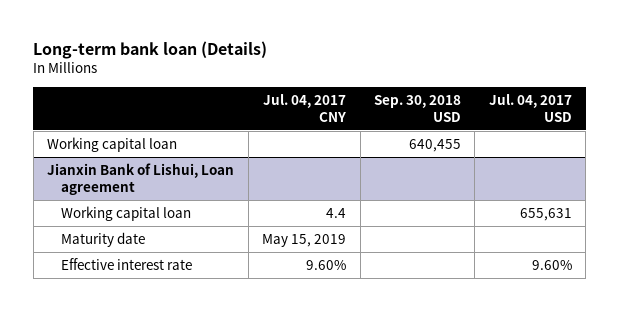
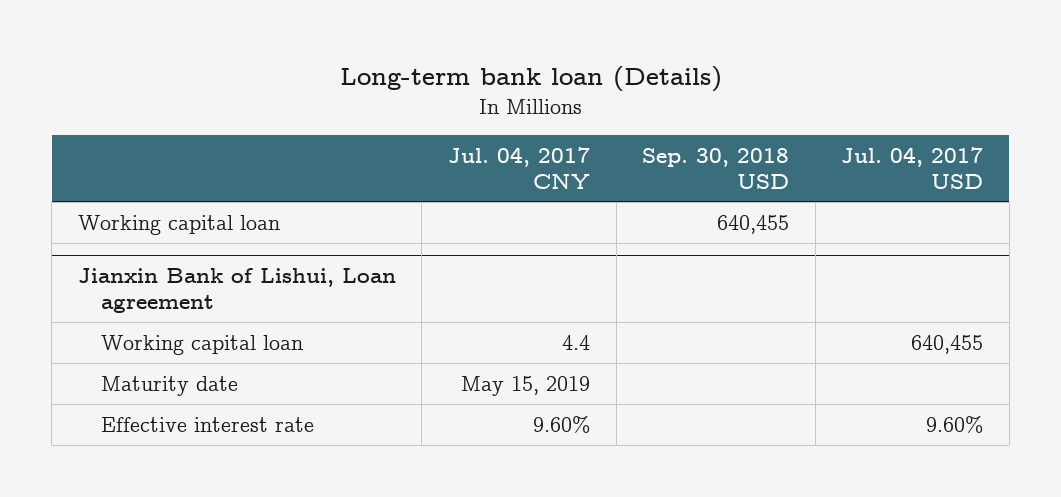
[519,207,572,221] 655,631 -> [911,334,984,354] 640,455

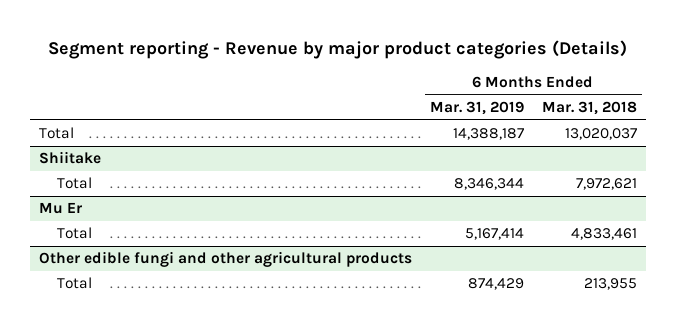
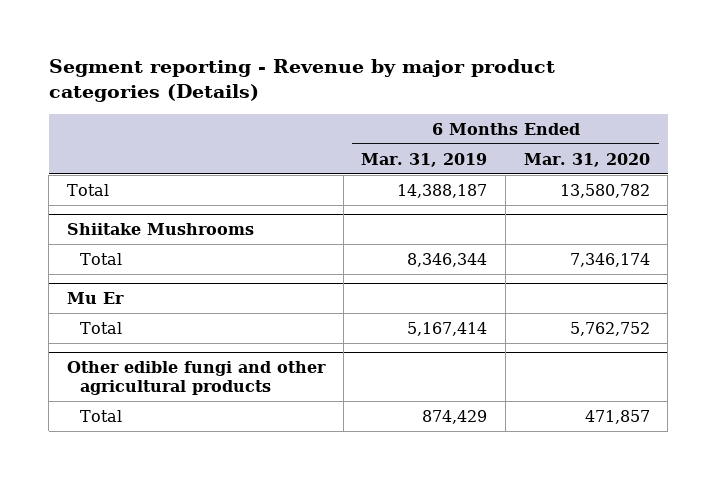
[542,100,638,115] Mar. 31, 2018 -> none
none -> [523,152,650,167] Mar. 31, 2020
[38,151,101,165] Shiitake -> [66,223,254,236] Shiitake Mushrooms

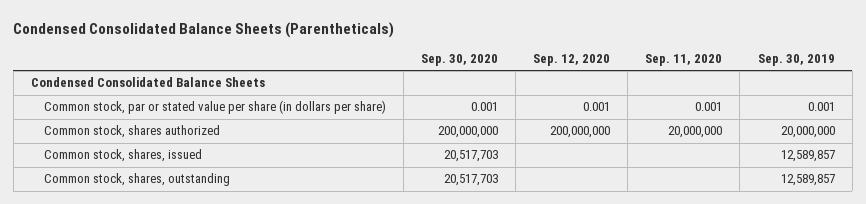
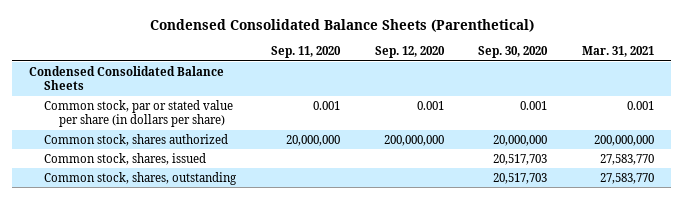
[13,21,395,38] Condensed Consolidated Balance Sheets (Parentheticals) -> [149,19,534,33] Condensed Consolidated Balance Sheets (Parenthetical)
[757,53,835,66] Sep. 30, 2019 -> none
none -> [581,46,654,58] Mar. 31, 2021
[437,126,498,139] 200,000,000 -> [493,134,548,146] 20,000,000

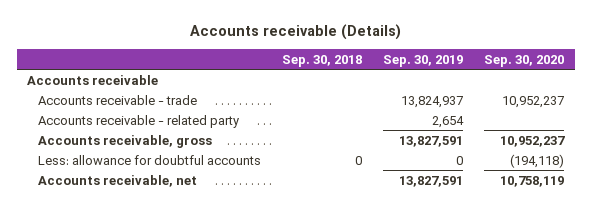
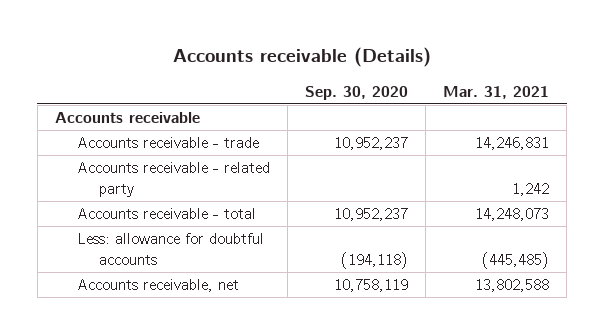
[282,54,363,67] Sep. 30, 2018 -> none
[383,54,464,67] Sep. 30, 2019 -> none
none -> [443,85,550,99] Mar. 31, 2021
[38,134,213,148] Accounts receivable, gross -> [76,208,256,220] Accounts receivable - total

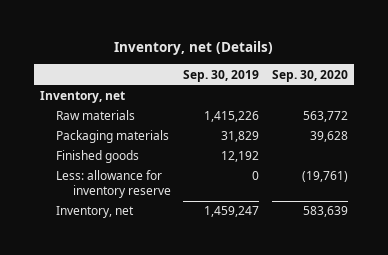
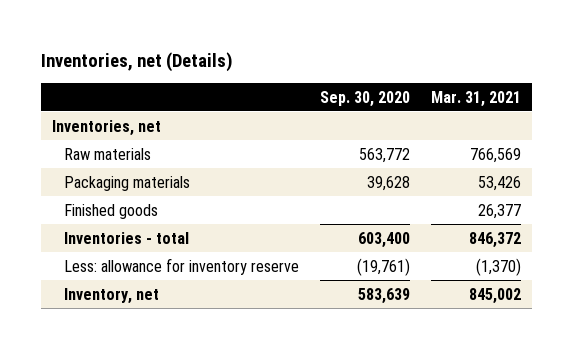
[114,41,274,56] Inventory, net (Details) -> [41,51,234,72] Inventories, net (Details)
[183,69,260,82] Sep. 30, 2019 -> none
none -> [431,90,522,107] Mar. 31, 2021
[40,91,126,104] Inventory, net -> [51,119,161,136] Inventories, net
none -> [64,231,190,244] Inventories - total

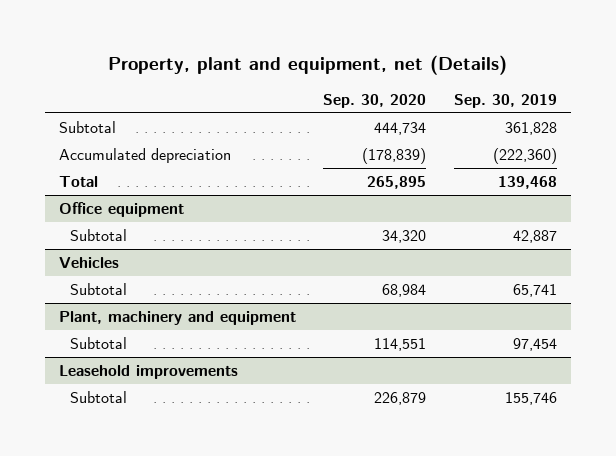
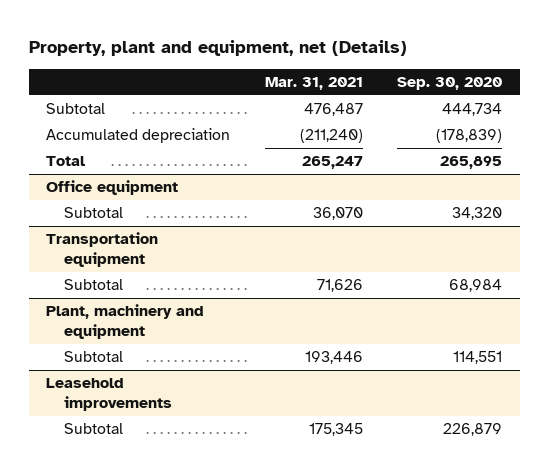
[454,93,558,108] Sep. 30, 2019 -> none
none -> [264,77,363,91] Mar. 31, 2021
[58,256,119,268] Vehicles -> [46,232,159,267] Transportation equipment

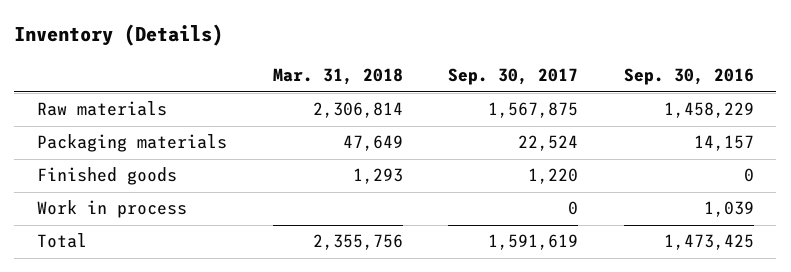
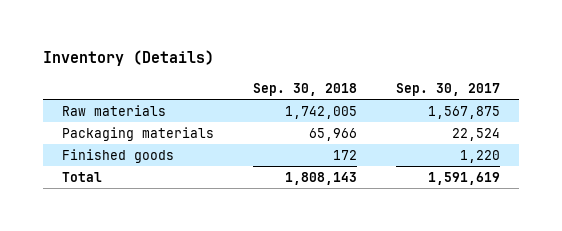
[272,68,403,86] Mar. 31, 2018 -> none
[623,68,754,86] Sep. 30, 2016 -> none
none -> [253,82,358,96] Sep. 30, 2018
[37,200,188,219] Work in process -> none

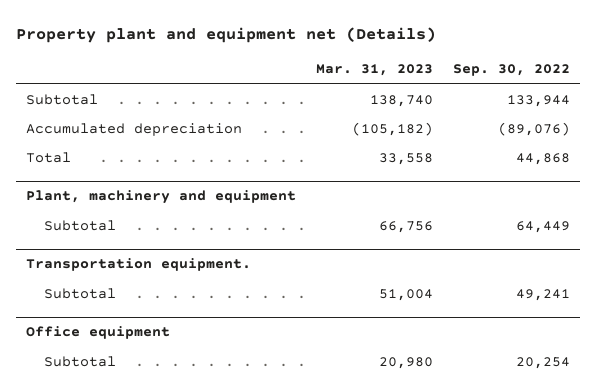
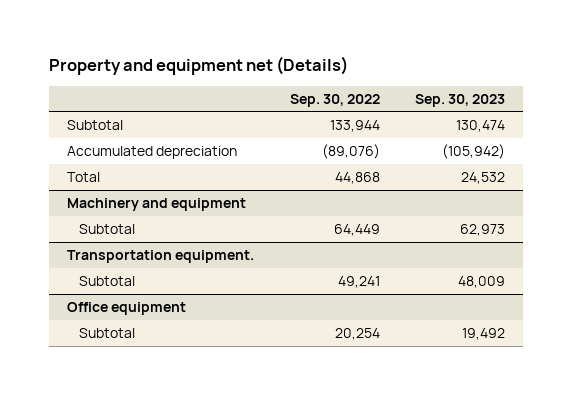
[16,27,437,44] Property plant and equipment net (Details) -> [49,56,349,76] Property and equipment net (Details)
[315,64,433,77] Mar. 31, 2023 -> none
none -> [415,93,506,107] Sep. 30, 2023
[26,190,297,205] Plant, machinery and equipment -> [67,198,247,212] Machinery and equipment

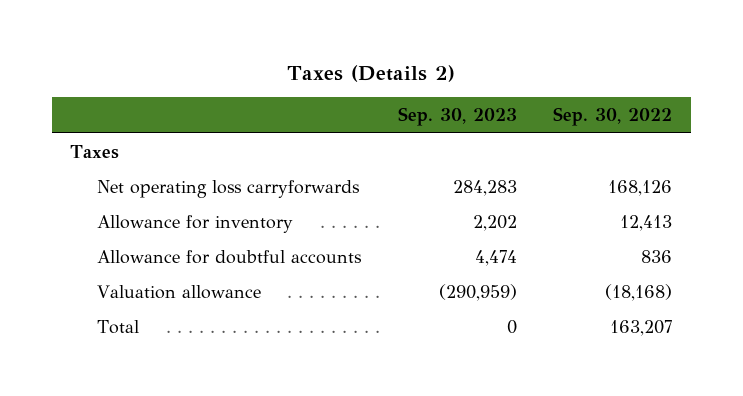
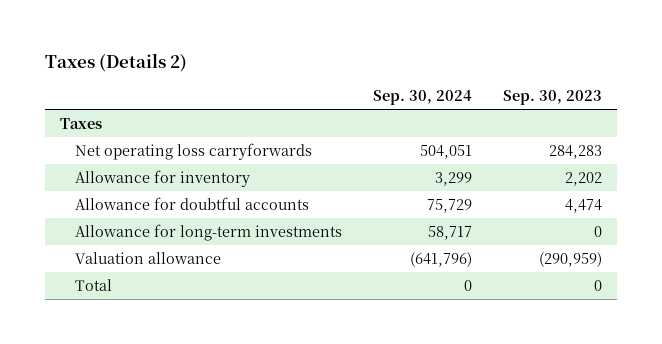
[553,107,673,127] Sep. 30, 2022 -> none
none -> [372,90,472,106] Sep. 30, 2024
none -> [75,223,343,241] Allowance for long-term investments

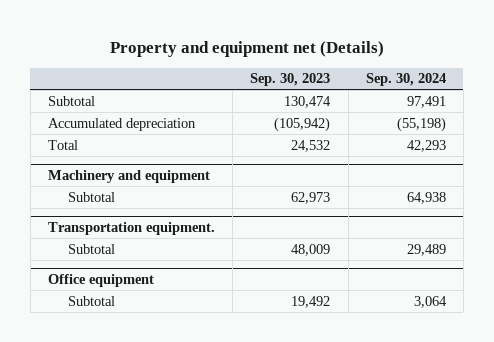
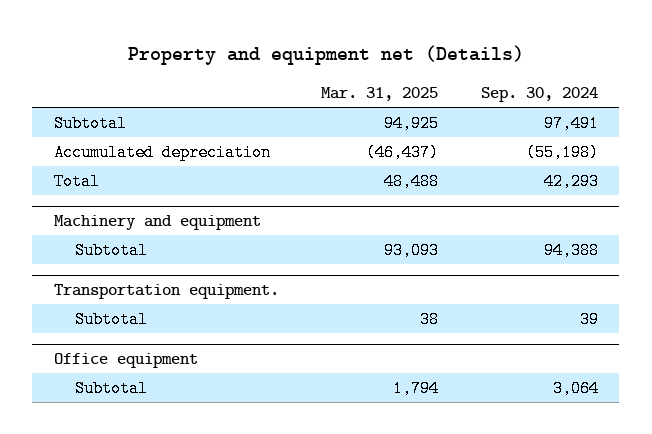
[250,73,331,87] Sep. 30, 2023 -> none
none -> [321,87,439,102] Mar. 31, 2025
[406,191,446,204] 64,938 -> [544,241,600,259] 94,388
[406,243,446,256] 29,489 -> [580,310,600,328] 39

